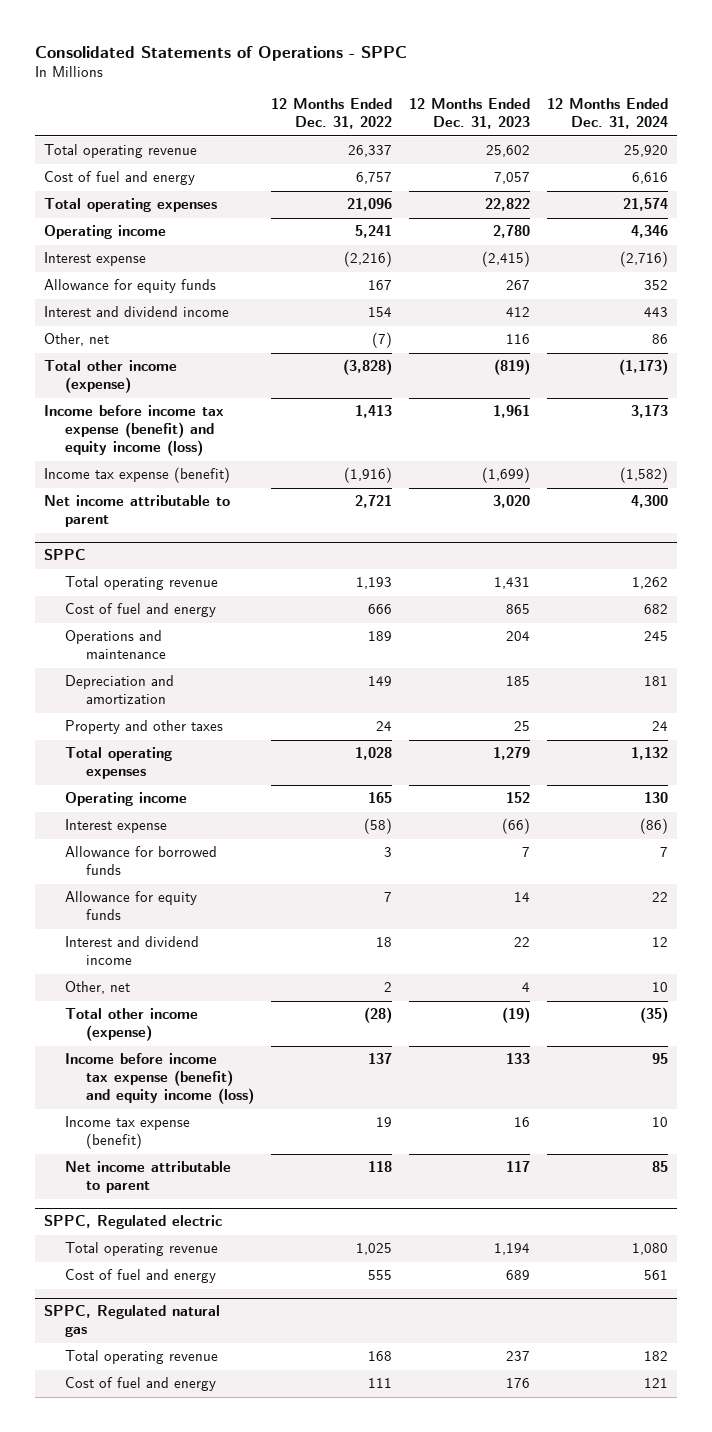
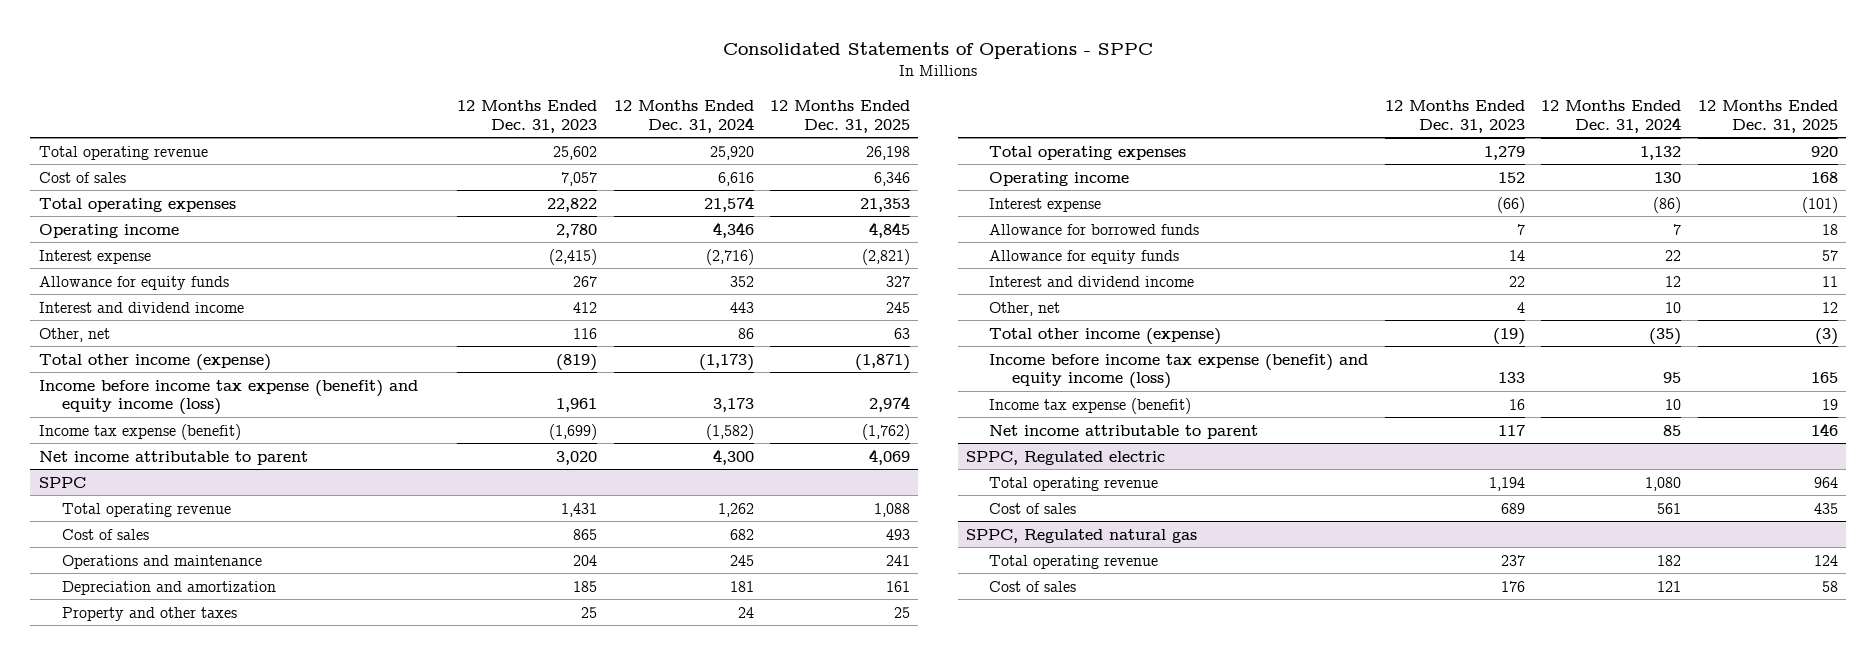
[271,98,393,130] 12 Months Ended Dec. 31, 2022 -> none
none -> [770,99,911,133] 12 Months Ended Dec. 31, 2025
[43,171,195,186] Cost of fuel and energy -> [38,171,126,183] Cost of sales
[65,603,217,618] Cost of fuel and energy -> [61,528,149,540] Cost of sales
[65,1269,217,1284] Cost of fuel and energy -> [989,502,1077,514] Cost of sales
[65,1377,217,1392] Cost of fuel and energy -> [989,580,1077,592] Cost of sales

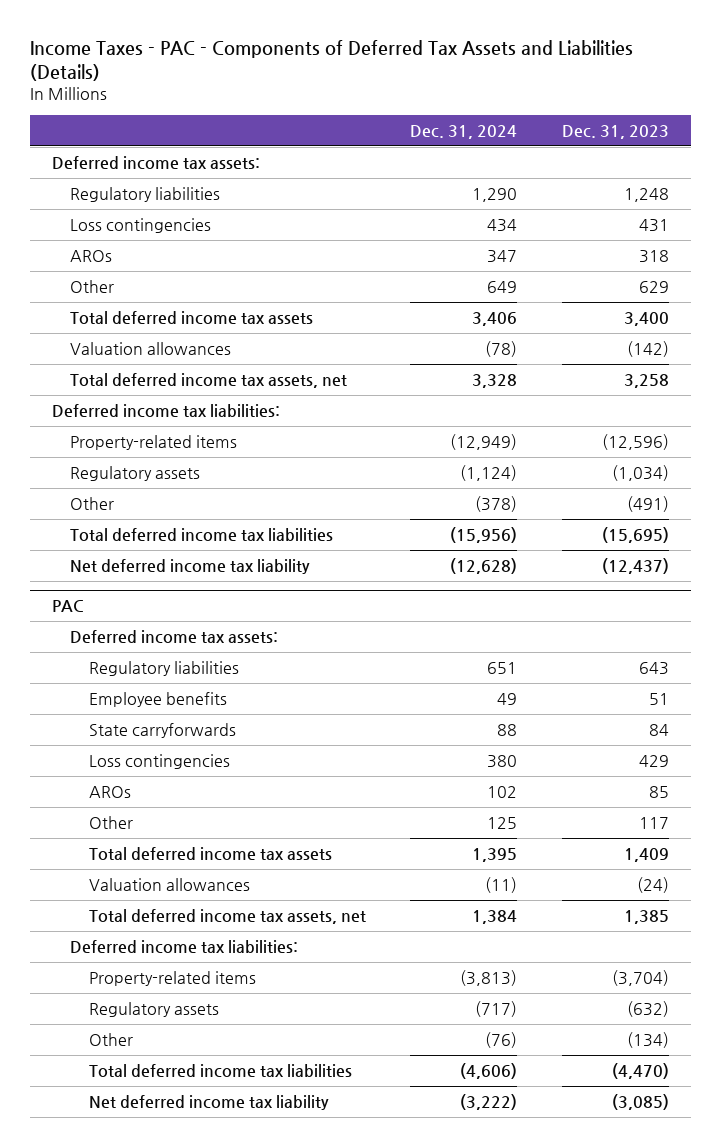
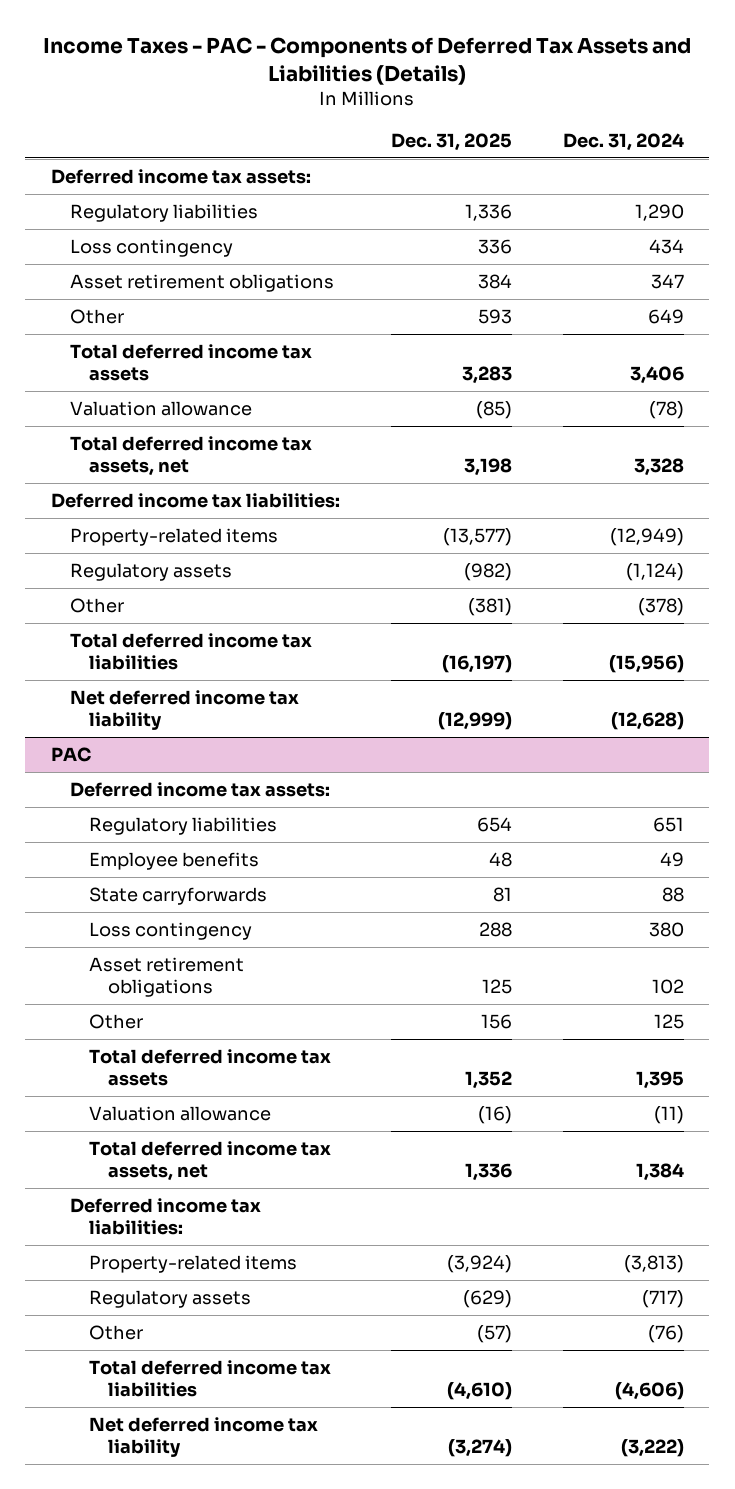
[561,124,669,139] Dec. 31, 2023 -> none
none -> [390,133,512,152] Dec. 31, 2025
[70,217,212,233] Loss contingencies -> [69,238,233,257] Loss contingency
[70,249,113,262] AROs -> [69,273,334,292] Asset retirement obligations
[70,341,232,355] Valuation allowances -> [69,400,252,416] Valuation allowance
[88,753,230,769] Loss contingencies -> [88,921,252,940] Loss contingency
[88,785,131,798] AROs -> [88,956,244,998] Asset retirement obligations
[88,877,250,891] Valuation allowances -> [88,1105,271,1121] Valuation allowance

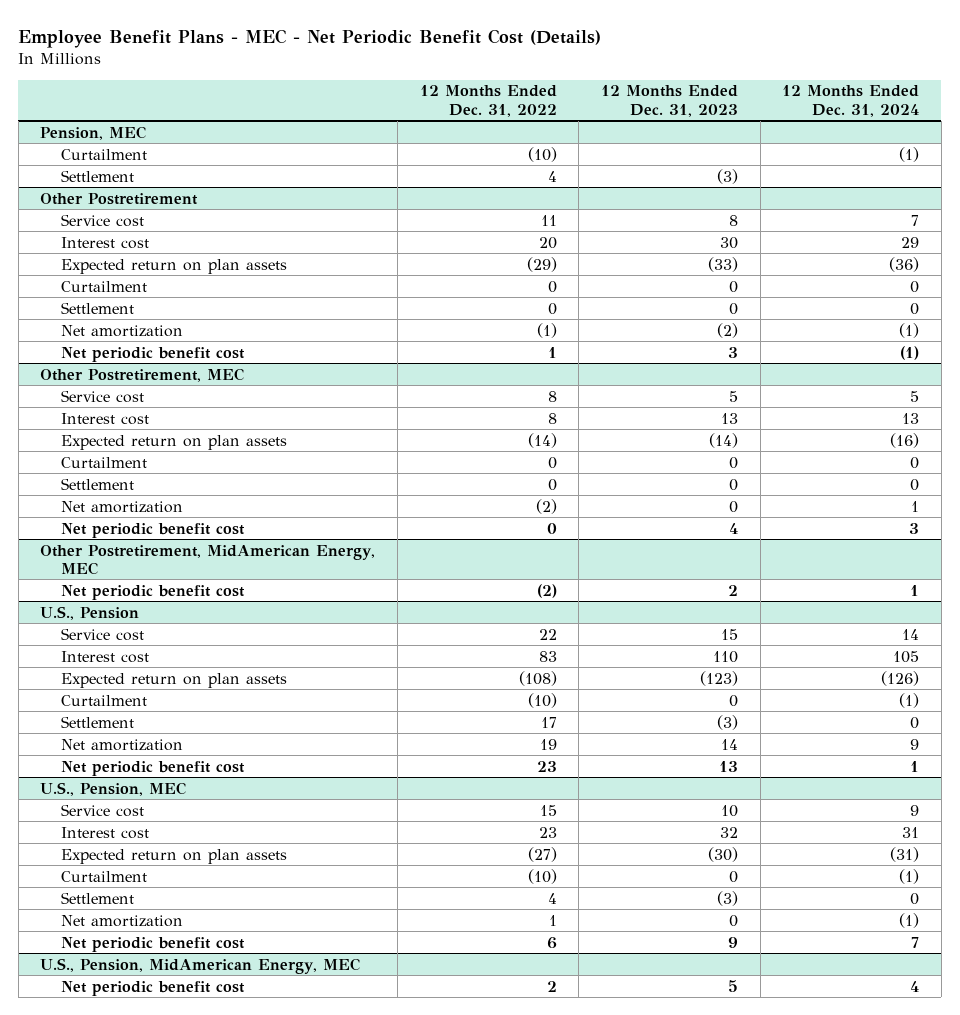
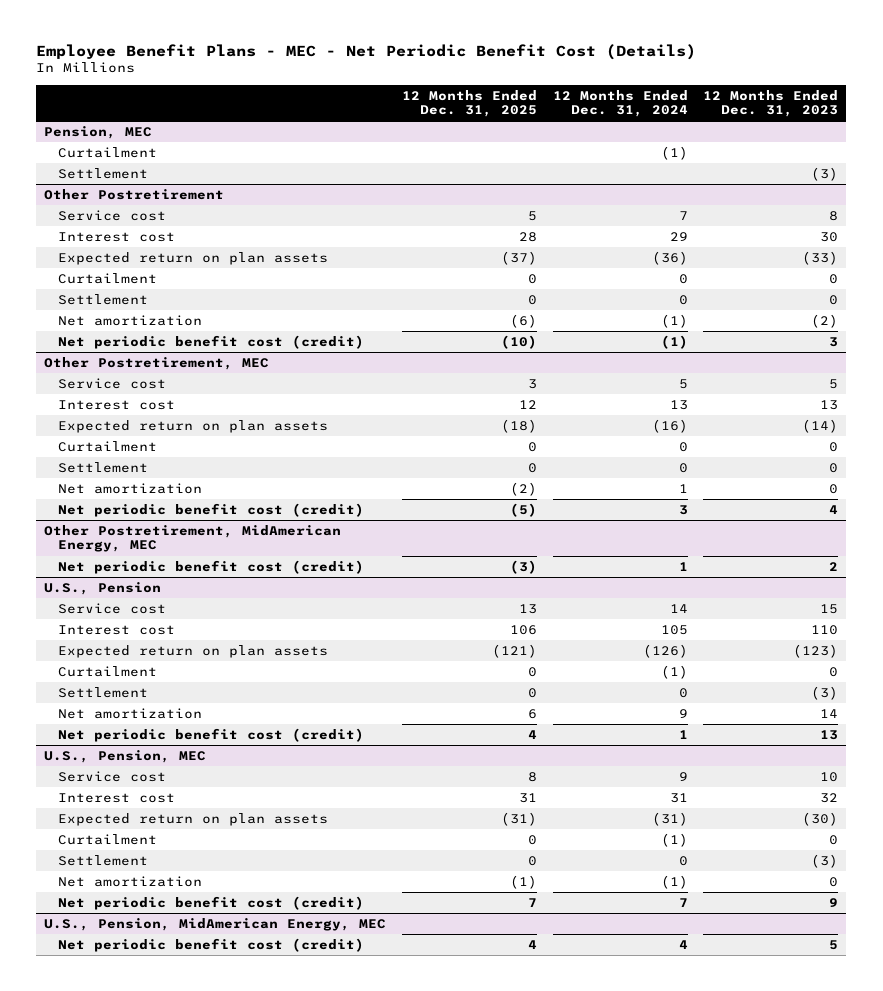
[419,85,557,117] 12 Months Ended Dec. 31, 2022 -> none
none -> [401,89,537,118] 12 Months Ended Dec. 31, 2025
[60,346,245,362] Net periodic benefit cost -> [58,334,365,349] Net periodic benefit cost (credit)
[60,522,245,538] Net periodic benefit cost -> [58,502,365,517] Net periodic benefit cost (credit)
[60,584,245,600] Net periodic benefit cost -> [58,559,365,574] Net periodic benefit cost (credit)
[60,760,245,776] Net periodic benefit cost -> [58,727,365,742] Net periodic benefit cost (credit)
[60,936,245,952] Net periodic benefit cost -> [58,895,365,910] Net periodic benefit cost (credit)
[60,980,245,996] Net periodic benefit cost -> [58,937,365,952] Net periodic benefit cost (credit)

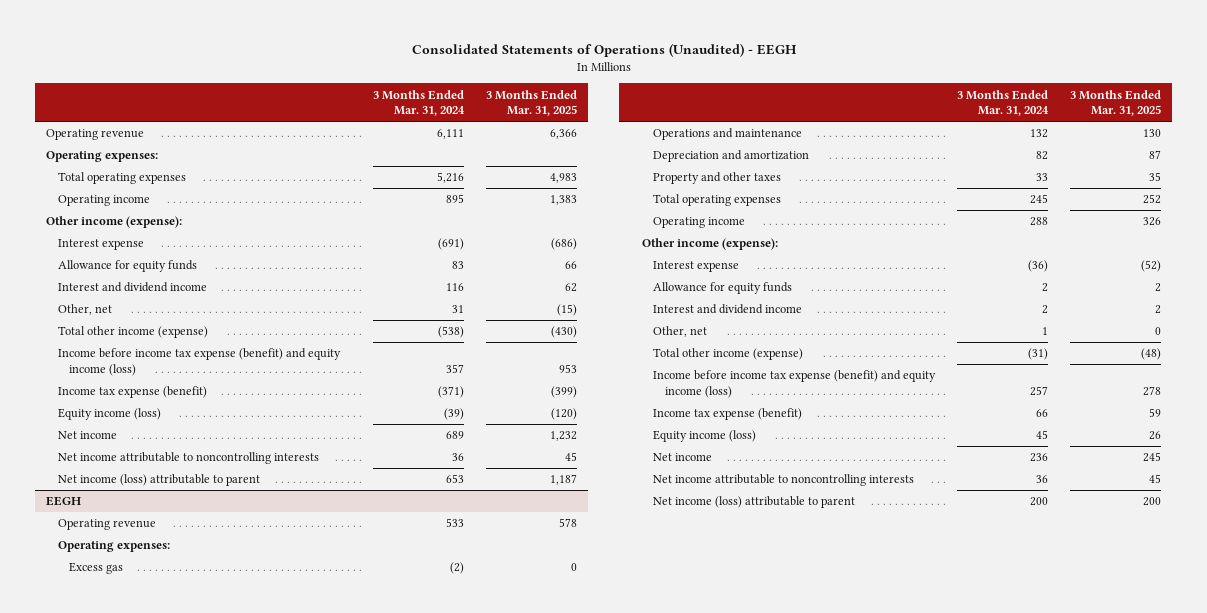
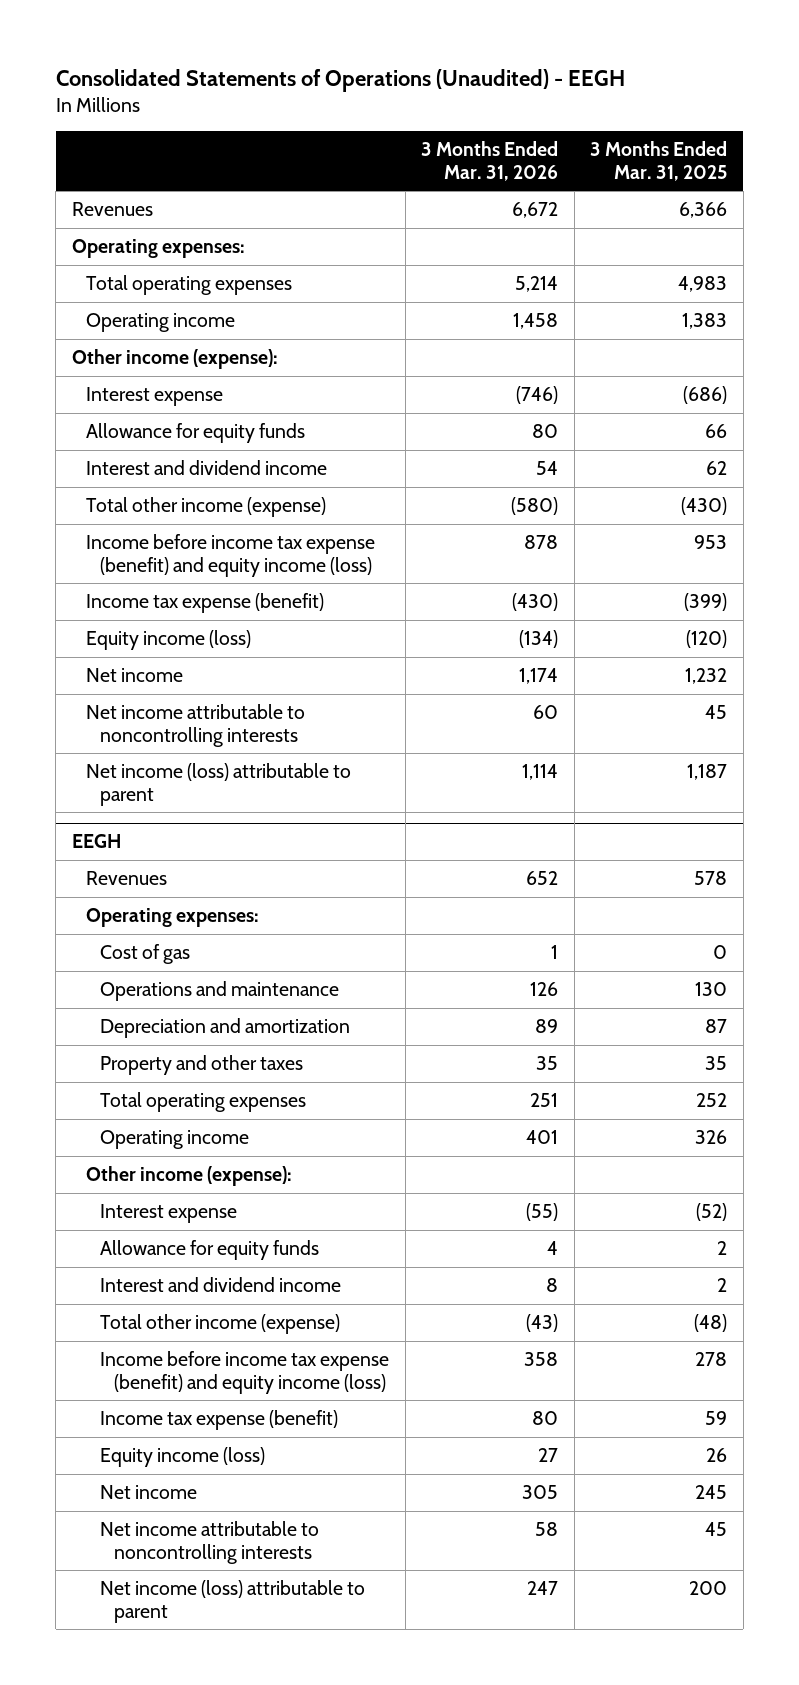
[373,89,466,117] 3 Months Ended Mar. 31, 2024 -> none
none -> [421,141,559,181] 3 Months Ended Mar. 31, 2026
[46,129,145,141] Operating revenue -> [71,202,153,217] Revenues
[57,304,112,316] Other, net -> none
[57,519,156,531] Operating revenue -> [85,871,167,886] Revenues
[69,562,124,575] Excess gas -> [99,944,190,965] Cost of gas
[653,326,708,338] Other, net -> none

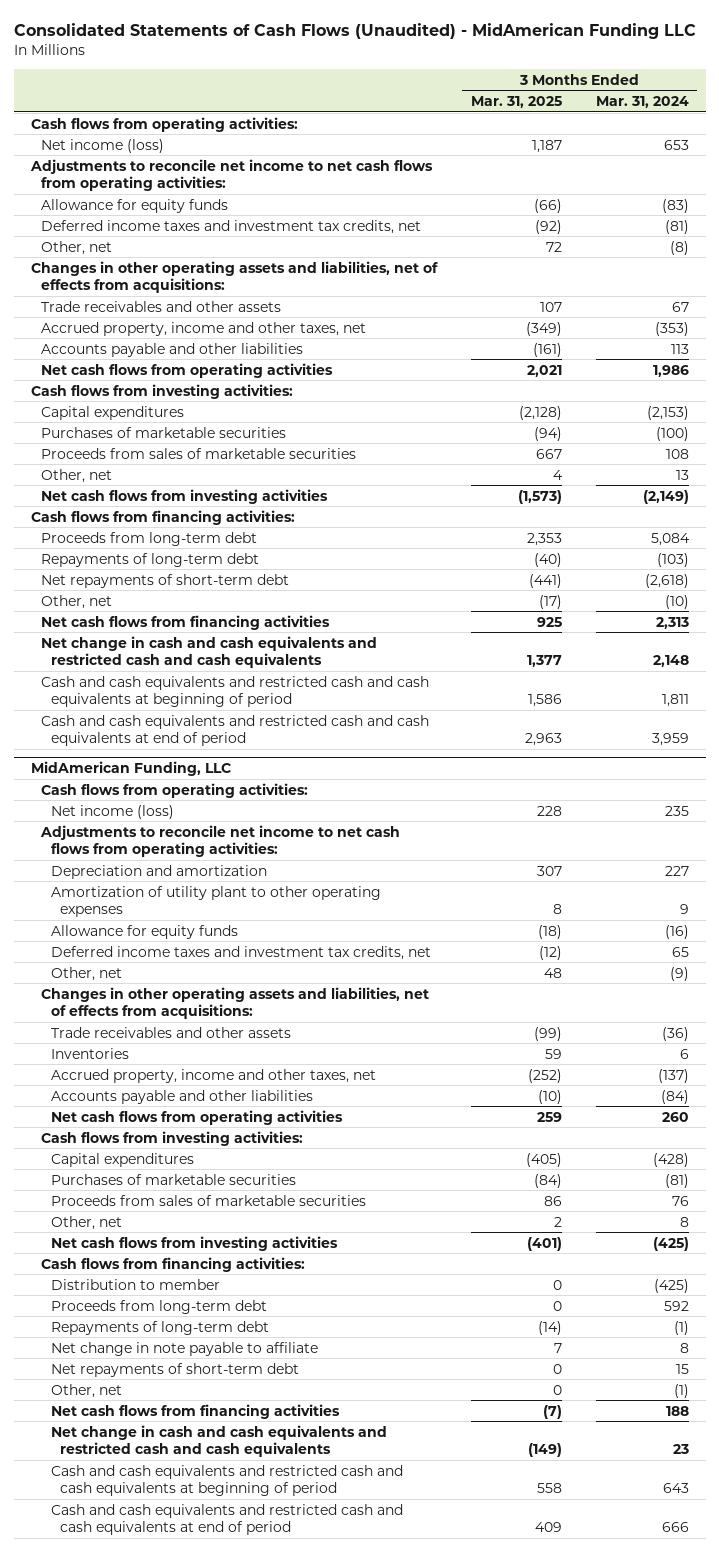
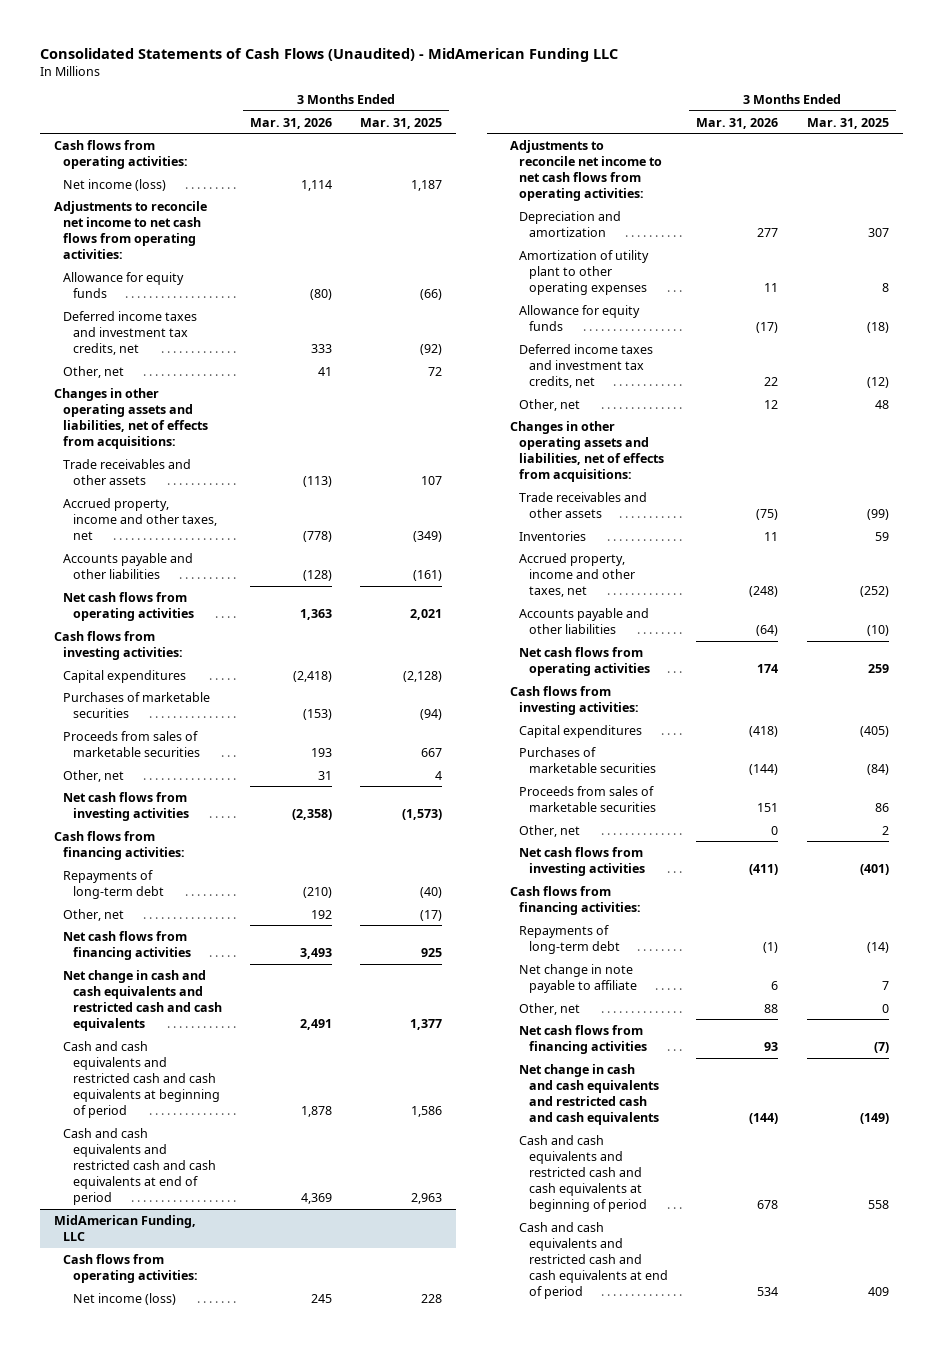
[595,96,689,109] Mar. 31, 2024 -> none
none -> [249,117,332,129] Mar. 31, 2026
[40,531,257,546] Proceeds from long-term debt -> none
[40,573,289,588] Net repayments of short-term debt -> none
[50,1278,220,1290] Distribution to member -> none
[50,1299,267,1314] Proceeds from long-term debt -> none
[50,1362,299,1377] Net repayments of short-term debt -> none

